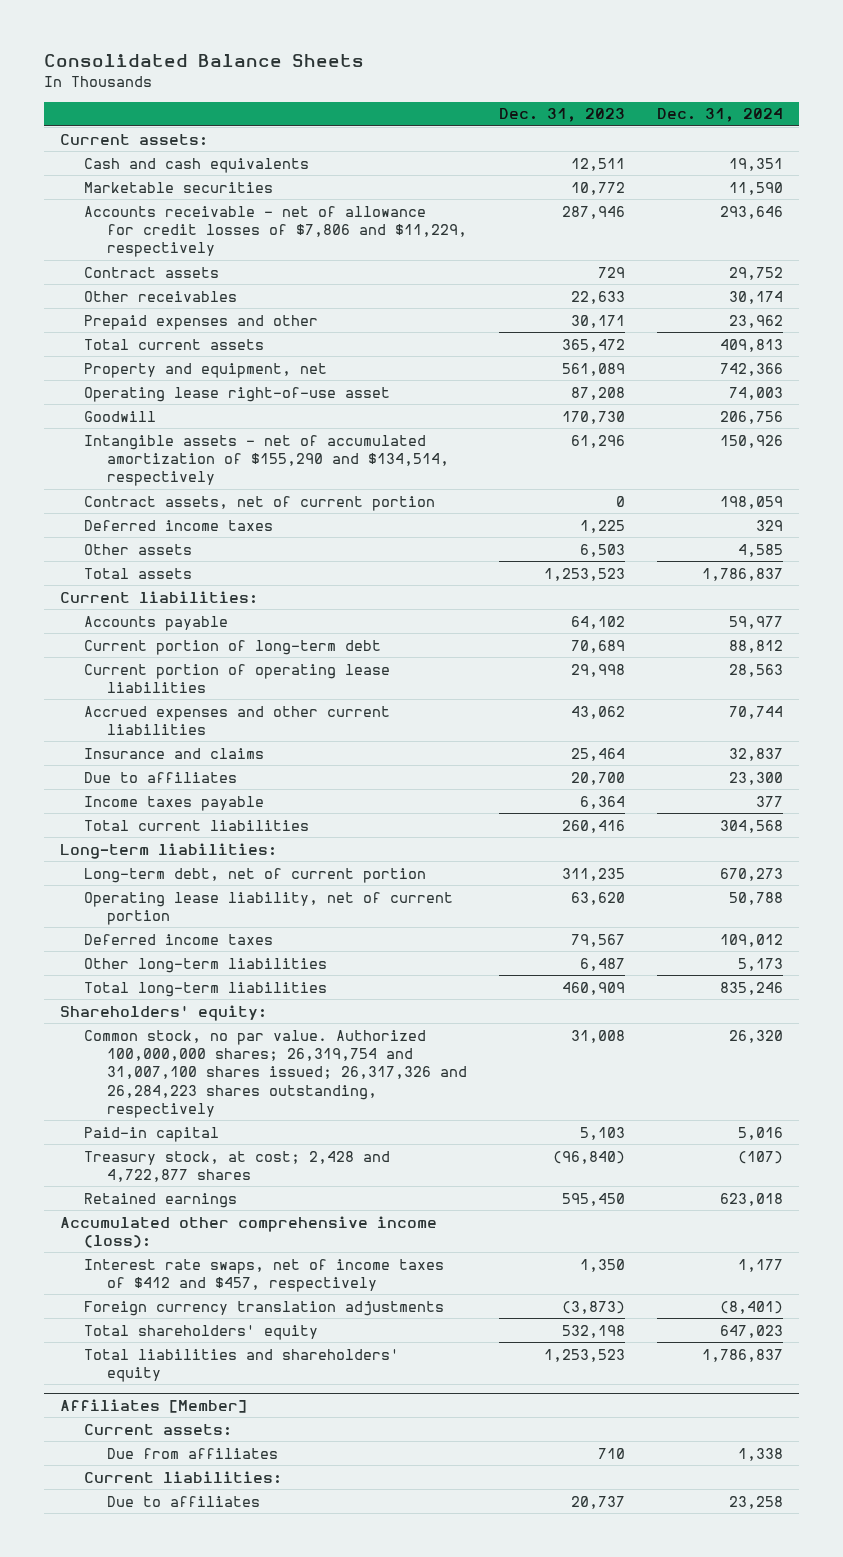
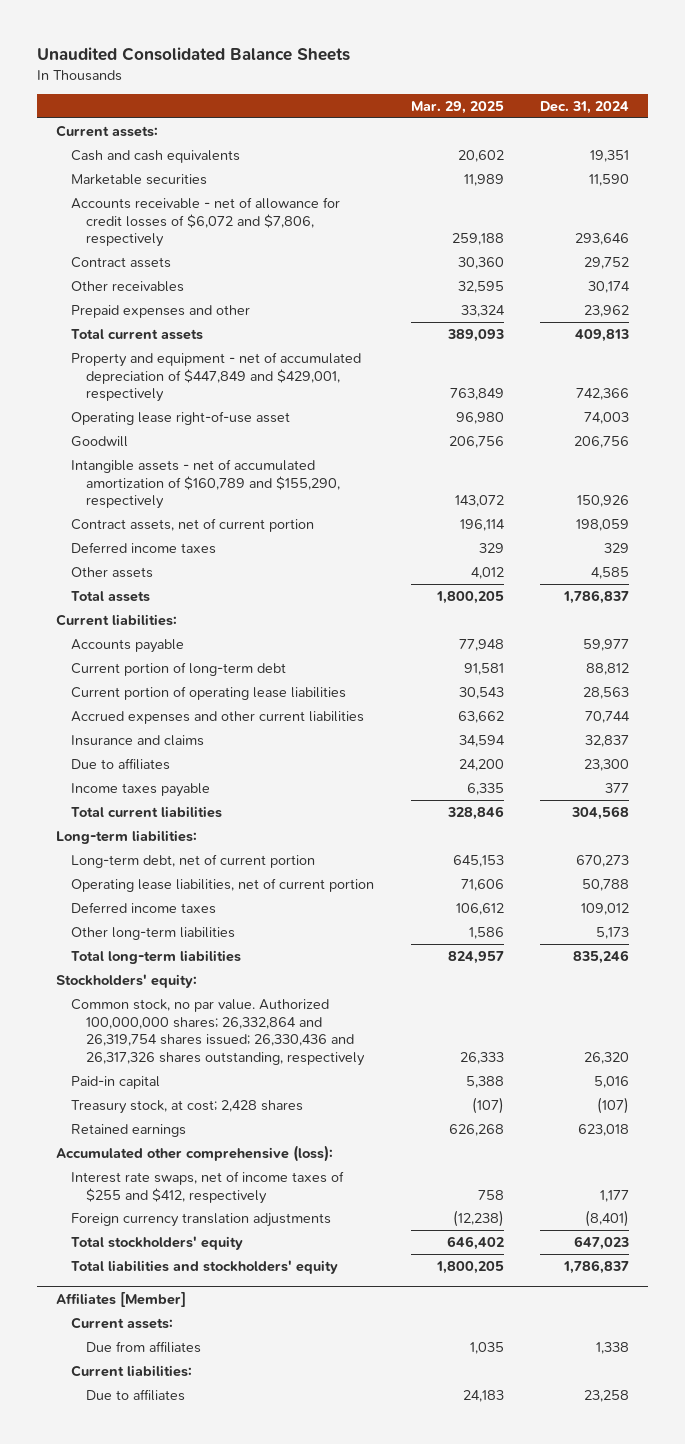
[44,54,365,68] Consolidated Balance Sheets -> [37,47,351,62] Unaudited Consolidated Balance Sheets
[498,108,625,123] Dec. 31, 2023 -> none
none -> [410,101,504,115] Mar. 29, 2025
[83,205,468,258] Accounts receivable - net of allowance for credit losses of $7,806 and $11,229, respectively -> [70,196,340,248] Accounts receivable - net of allowance for credit losses of $6,072 and $7,806, respectively
[83,362,327,378] Property and equipment, net -> [70,351,361,403] Property and equipment - net of accumulated depreciation of $447,849 and $429,001, respectively
[83,434,450,487] Intangible assets - net of accumulated amortization of $155,290 and $134,514, respectively -> [70,458,341,510] Intangible assets - net of accumulated amortization of $160,789 and $155,290, respectively
[83,891,453,925] Operating lease liability, net of current portion -> [70,877,374,892] Operating lease liabilities, net of current portion
[60,1004,268,1021] Shareholders' equity: -> [55,973,197,988] Stockholders' equity:
[83,1029,468,1118] Common stock, no par value. Authorized 100,000,000 shares; 26,319,754 and 31,007,100 shares issued; 26,317,326 and 26,284,223 shares outstanding, respectively -> [70,998,366,1067] Common stock, no par value. Authorized 100,000,000 shares; 26,332,864 and 26,319,754 shares issued; 26,330,436 and 26,317,326 shares outstanding, respectively
[83,1150,390,1182] Treasury stock, at cost; 2,428 and 4,722,877 shares -> [70,1099,303,1114] Treasury stock, at cost; 2,428 shares
[60,1215,438,1248] Accumulated other comprehensive income (loss): -> [55,1144,333,1162] Accumulated other comprehensive (loss):
[83,1258,444,1292] Interest rate swaps, net of income taxes of $412 and $457, respectively -> [70,1170,344,1204] Interest rate swaps, net of income taxes of $255 and $412, respectively
[83,1324,318,1340] Total shareholders' equity -> [70,1235,243,1250] Total stockholders' equity
[83,1348,399,1382] Total liabilities and shareholders' equity -> [70,1259,338,1274] Total liabilities and stockholders' equity

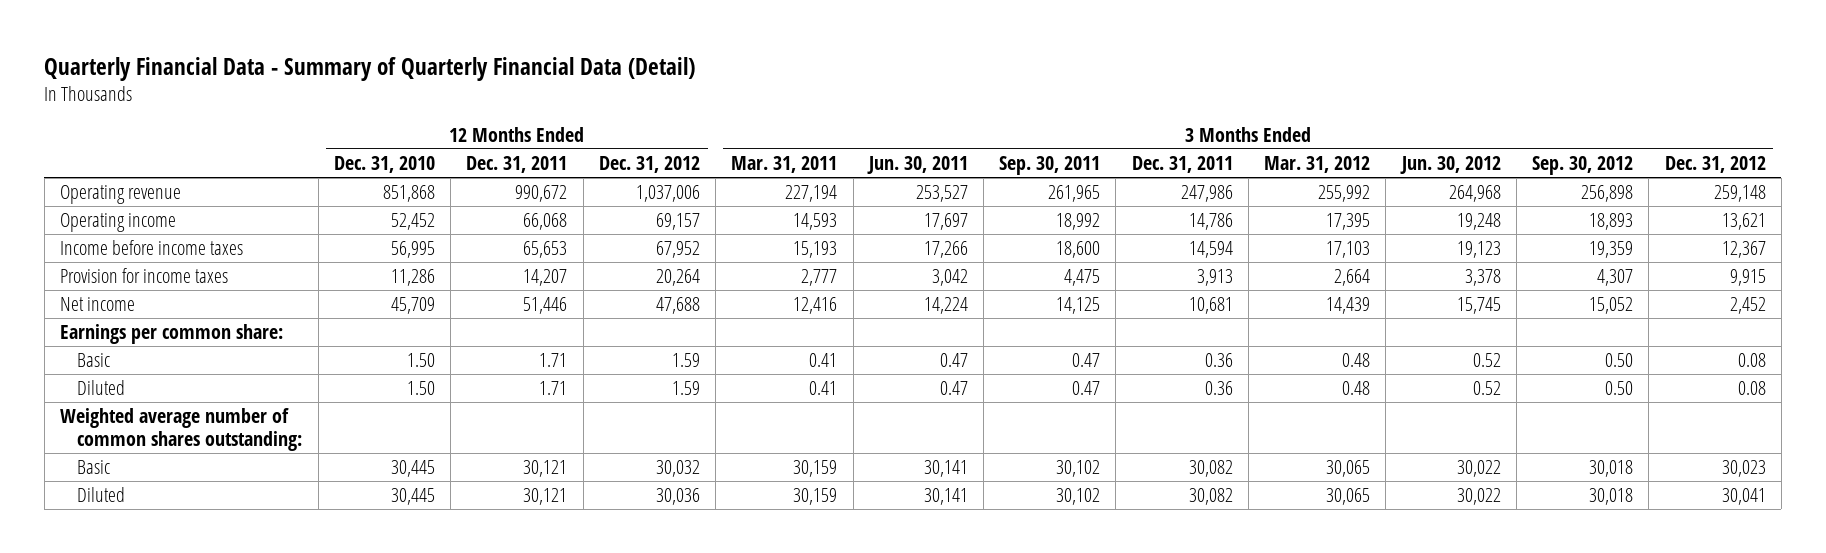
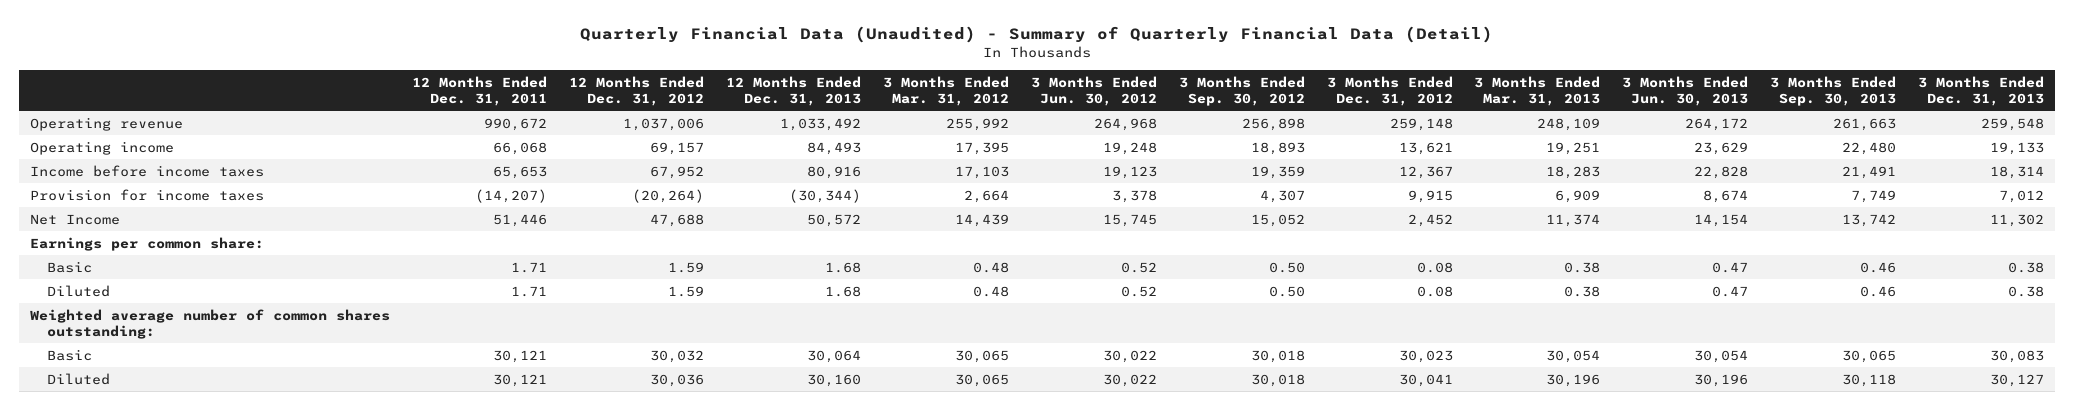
[44,56,696,81] Quarterly Financial Data - Summary of Quarterly Financial Data (Detail) -> [580,26,1494,44] Quarterly Financial Data (Unaudited) - Summary of Quarterly Financial Data (Detail)
[333,155,435,173] Dec. 31, 2010 -> none
[731,155,838,173] Mar. 31, 2011 -> none
[866,155,968,174] Jun. 30, 2011 -> none
[999,155,1101,175] Sep. 30, 2011 -> none
[1131,155,1233,173] Dec. 31, 2011 -> none
none -> [725,75,861,106] 12 Months Ended Dec. 31, 2013
none -> [1474,75,1601,106] 3 Months Ended Mar. 31, 2013
none -> [1622,75,1749,106] 3 Months Ended Jun. 30, 2013
none -> [1770,75,1897,106] 3 Months Ended Sep. 30, 2013
none -> [1918,75,2045,106] 3 Months Ended Dec. 31, 2013
[523,269,568,287] 14,207 -> [474,188,547,203] (14,207)
[655,269,700,287] 20,264 -> [631,188,704,203] (20,264)
[60,297,136,312] Net income -> [29,213,120,225] Net Income

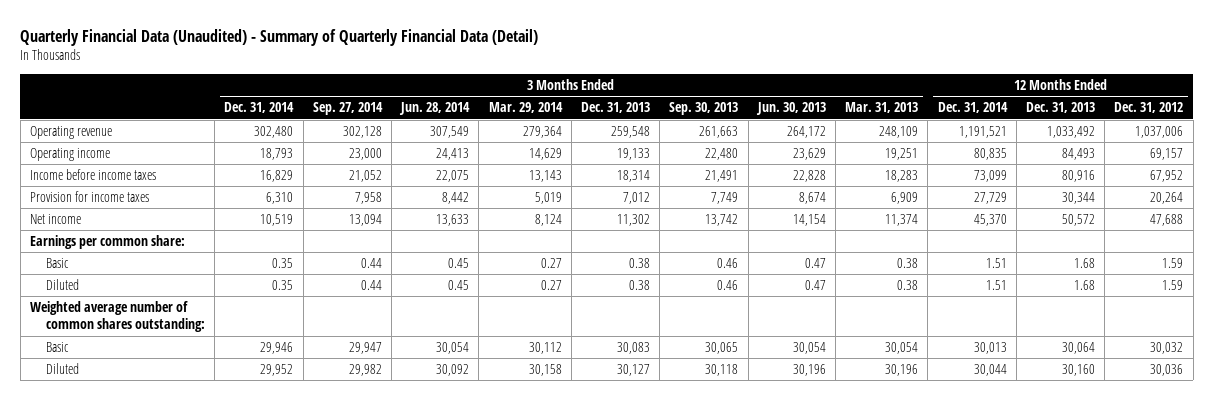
[411,75,547,106] 12 Months Ended Dec. 31, 2011 -> none
[882,75,1009,106] 3 Months Ended Mar. 31, 2012 -> none
[1030,75,1157,106] 3 Months Ended Jun. 30, 2012 -> none
[1178,75,1305,106] 3 Months Ended Sep. 30, 2012 -> none
[1326,75,1453,106] 3 Months Ended Dec. 31, 2012 -> none
none -> [224,102,295,114] Dec. 31, 2014
none -> [312,102,383,116] Sep. 27, 2014
none -> [399,102,471,116] Jun. 28, 2014
none -> [488,102,563,114] Mar. 29, 2014
none -> [937,102,1008,114] Dec. 31, 2014
[631,188,704,203] (20,264) -> [1150,192,1184,205] 20,264
[788,188,861,203] (30,344) -> [1062,192,1096,205] 30,344
[29,213,120,225] Net Income -> [29,214,81,225] Net income

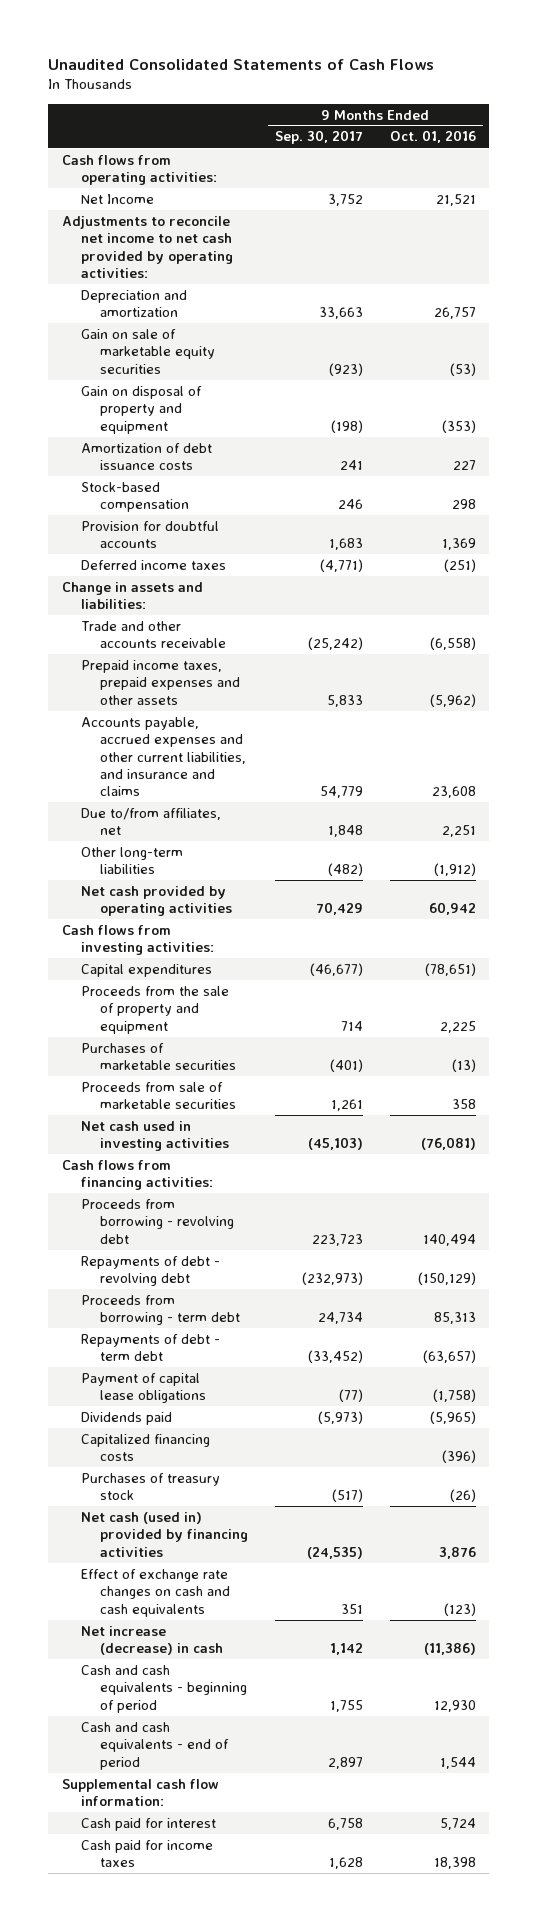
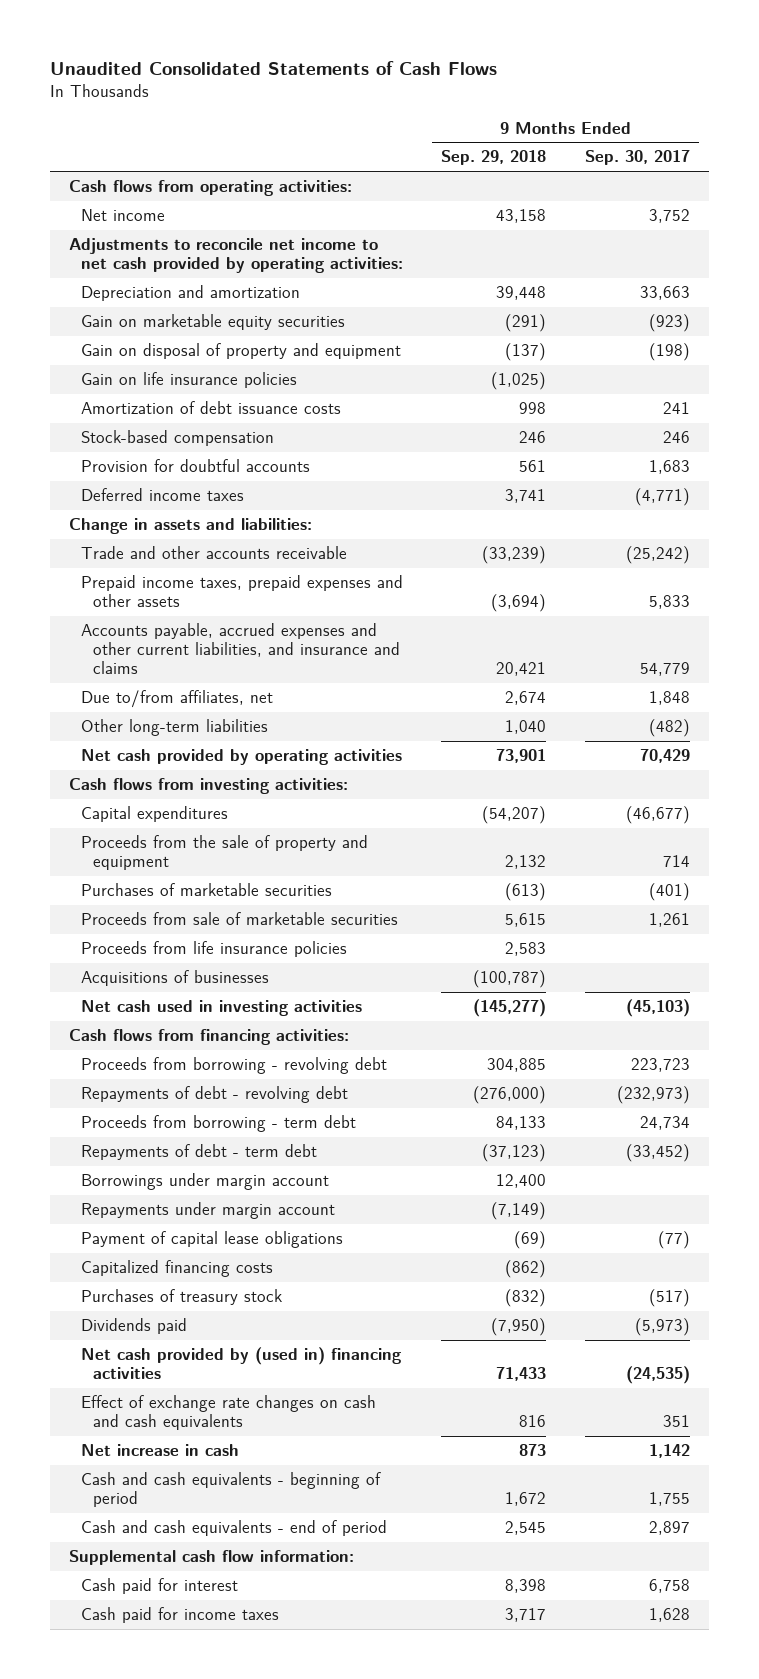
[389,130,476,144] Oct. 01, 2016 -> none
none -> [441,150,547,166] Sep. 29, 2018
[80,193,154,204] Net Income -> [80,209,165,222] Net income
[80,328,215,374] Gain on sale of marketable equity securities -> [80,314,345,331] Gain on marketable equity securities
none -> [80,372,297,389] Gain on life insurance policies
none -> [80,941,347,958] Proceeds from life insurance policies
none -> [80,970,269,987] Acquisitions of businesses
none -> [80,1173,329,1191] Borrowings under margin account
none -> [80,1202,335,1220] Repayments under margin account
[80,1411,172,1425] Dividends paid -> [80,1318,187,1335] Dividends paid
[80,1511,248,1557] Net cash (used in) provided by financing activities -> [80,1347,402,1380] Net cash provided by (used in) financing activities
[80,1625,223,1656] Net increase (decrease) in cash -> [80,1444,239,1457] Net increase in cash

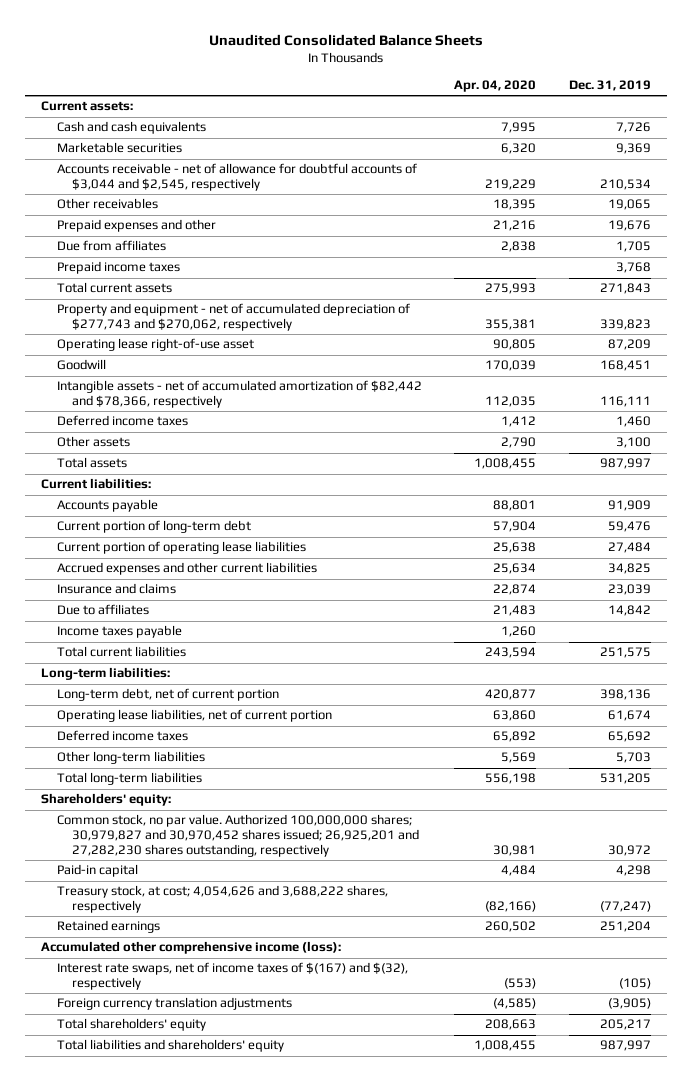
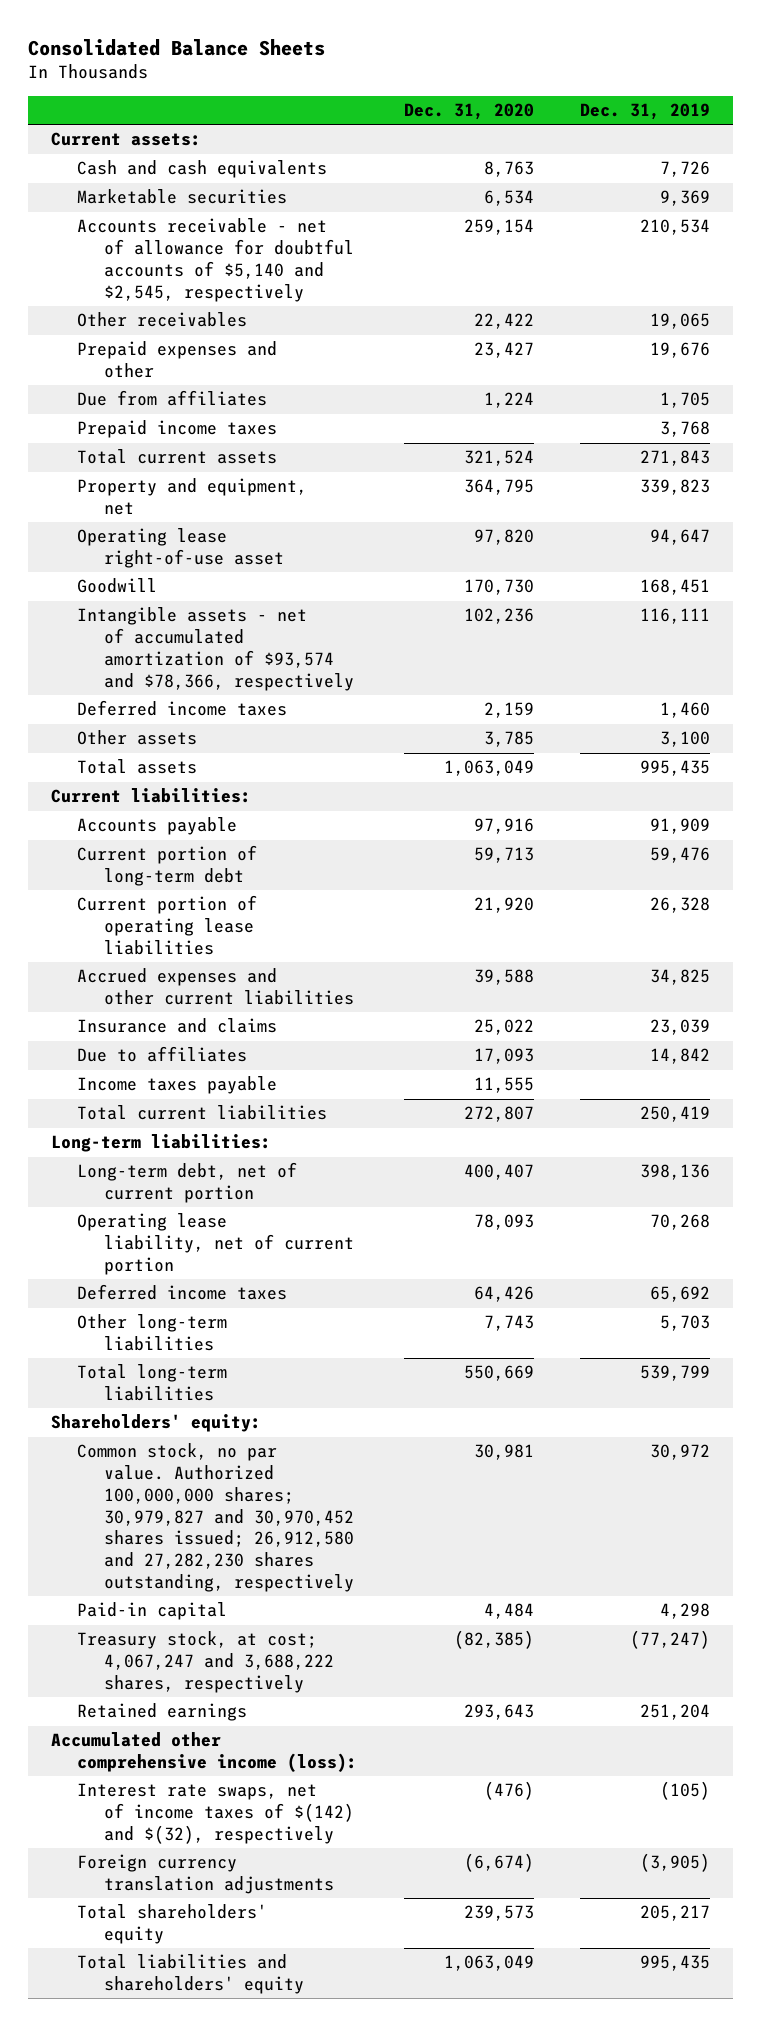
[208,33,483,46] Unaudited Consolidated Balance Sheets -> [27,38,325,56] Consolidated Balance Sheets
[454,79,537,92] Apr. 04, 2020 -> none
none -> [403,103,534,121] Dec. 31, 2020
[56,163,417,192] Accounts receivable - net of allowance for doubtful accounts of $3,044 and $2,545, respectively -> [77,218,354,302] Accounts receivable - net of allowance for doubtful accounts of $5,140 and $2,545, respectively
[56,303,410,332] Property and equipment - net of accumulated depreciation of $277,743 and $270,062, respectively -> [77,478,308,516] Property and equipment, net
[607,339,651,351] 87,209 -> [649,529,710,546] 94,647
[56,380,422,409] Intangible assets - net of accumulated amortization of $82,442 and $78,366, respectively -> [77,607,354,691] Intangible assets - net of accumulated amortization of $93,574 and $78,366, respectively
[599,458,651,470] 987,997 -> [639,760,710,777] 995,435
[607,542,651,554] 27,484 -> [649,897,710,914] 26,328
[599,647,651,659] 251,575 -> [639,1106,710,1123] 250,419
[56,709,332,723] Operating lease liabilities, net of current portion -> [77,1213,354,1275] Operating lease liability, net of current portion
[607,710,651,722] 61,674 -> [649,1214,710,1231] 70,268
[599,773,651,785] 531,205 -> [639,1365,710,1382] 539,799
[56,814,420,858] Common stock, no par value. Authorized 100,000,000 shares; 30,979,827 and 30,970,452 shares issued; 26,925,201 and 27,282,230 shares outstanding, respectively -> [77,1443,354,1592] Common stock, no par value. Authorized 100,000,000 shares; 30,979,827 and 30,970,452 shares issued; 26,912,580 and 27,282,230 shares outstanding, respectively
[56,885,388,914] Treasury stock, at cost; 4,054,626 and 3,688,222 shares, respectively -> [77,1631,334,1693] Treasury stock, at cost; 4,067,247 and 3,688,222 shares, respectively
[56,962,408,991] Interest rate swaps, net of income taxes of $(167) and $(32), respectively -> [77,1783,354,1844] Interest rate swaps, net of income taxes of $(142) and $(32), respectively
[599,1040,651,1052] 987,997 -> [639,1955,710,1972] 995,435

